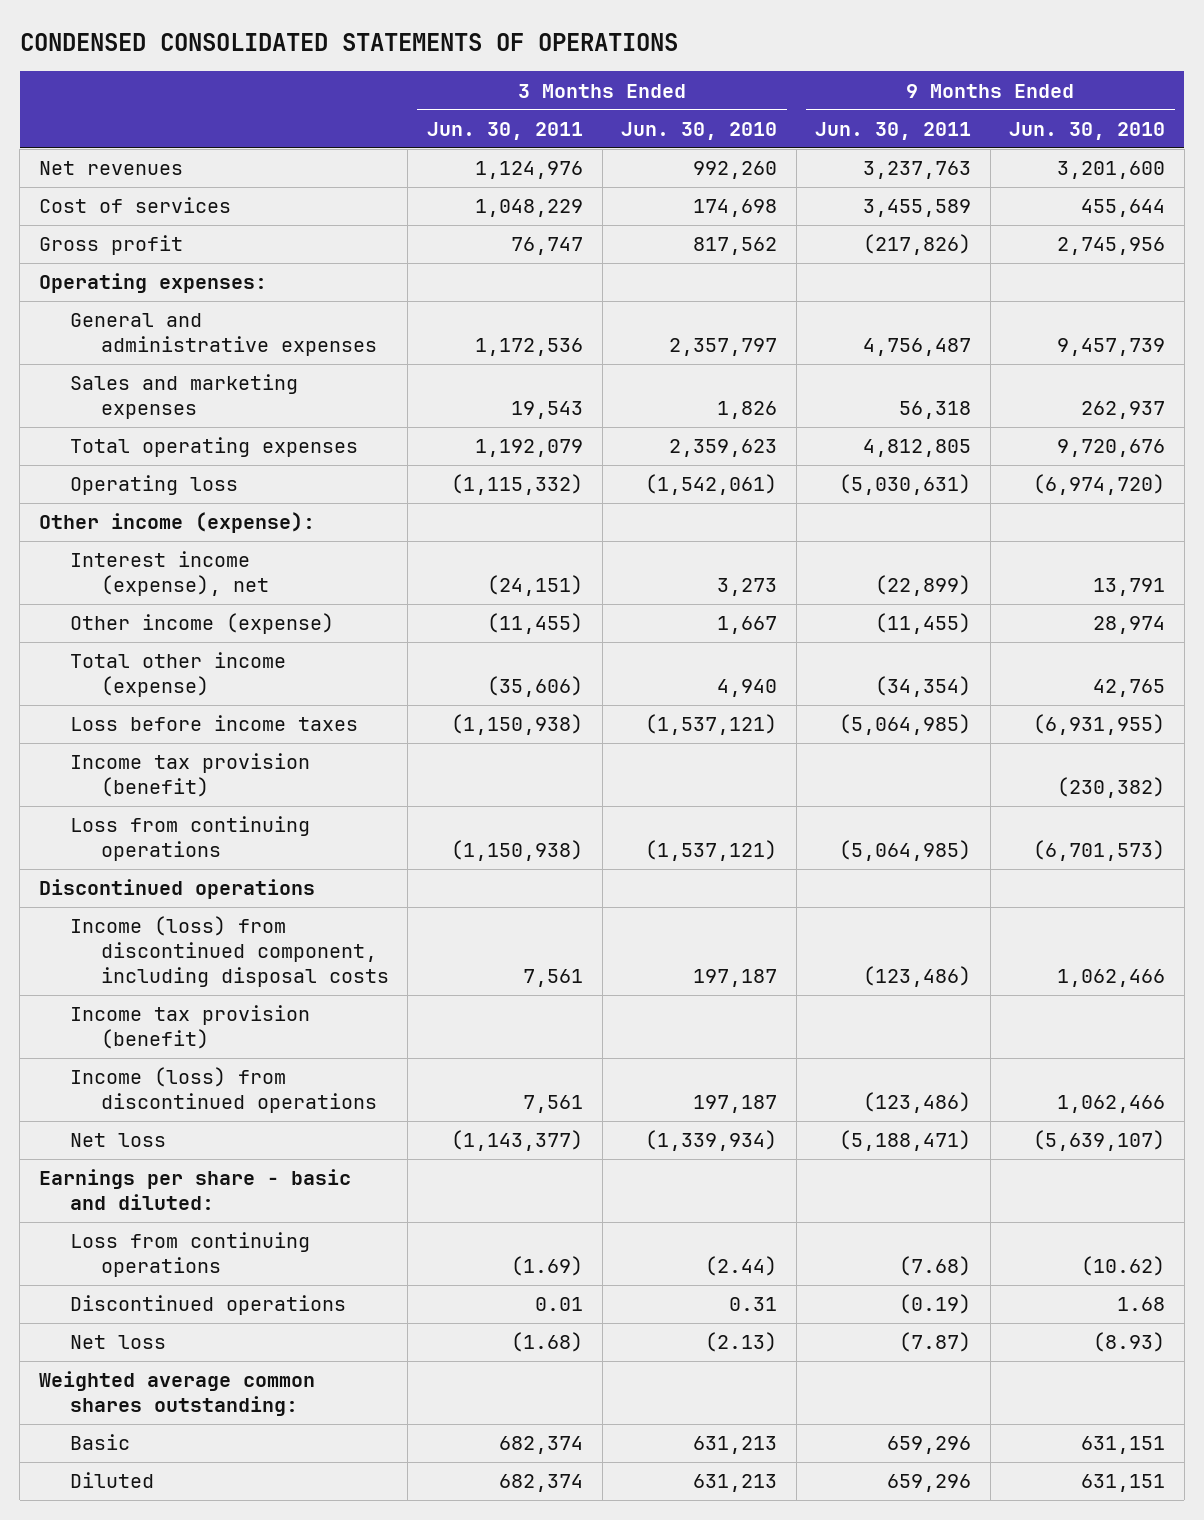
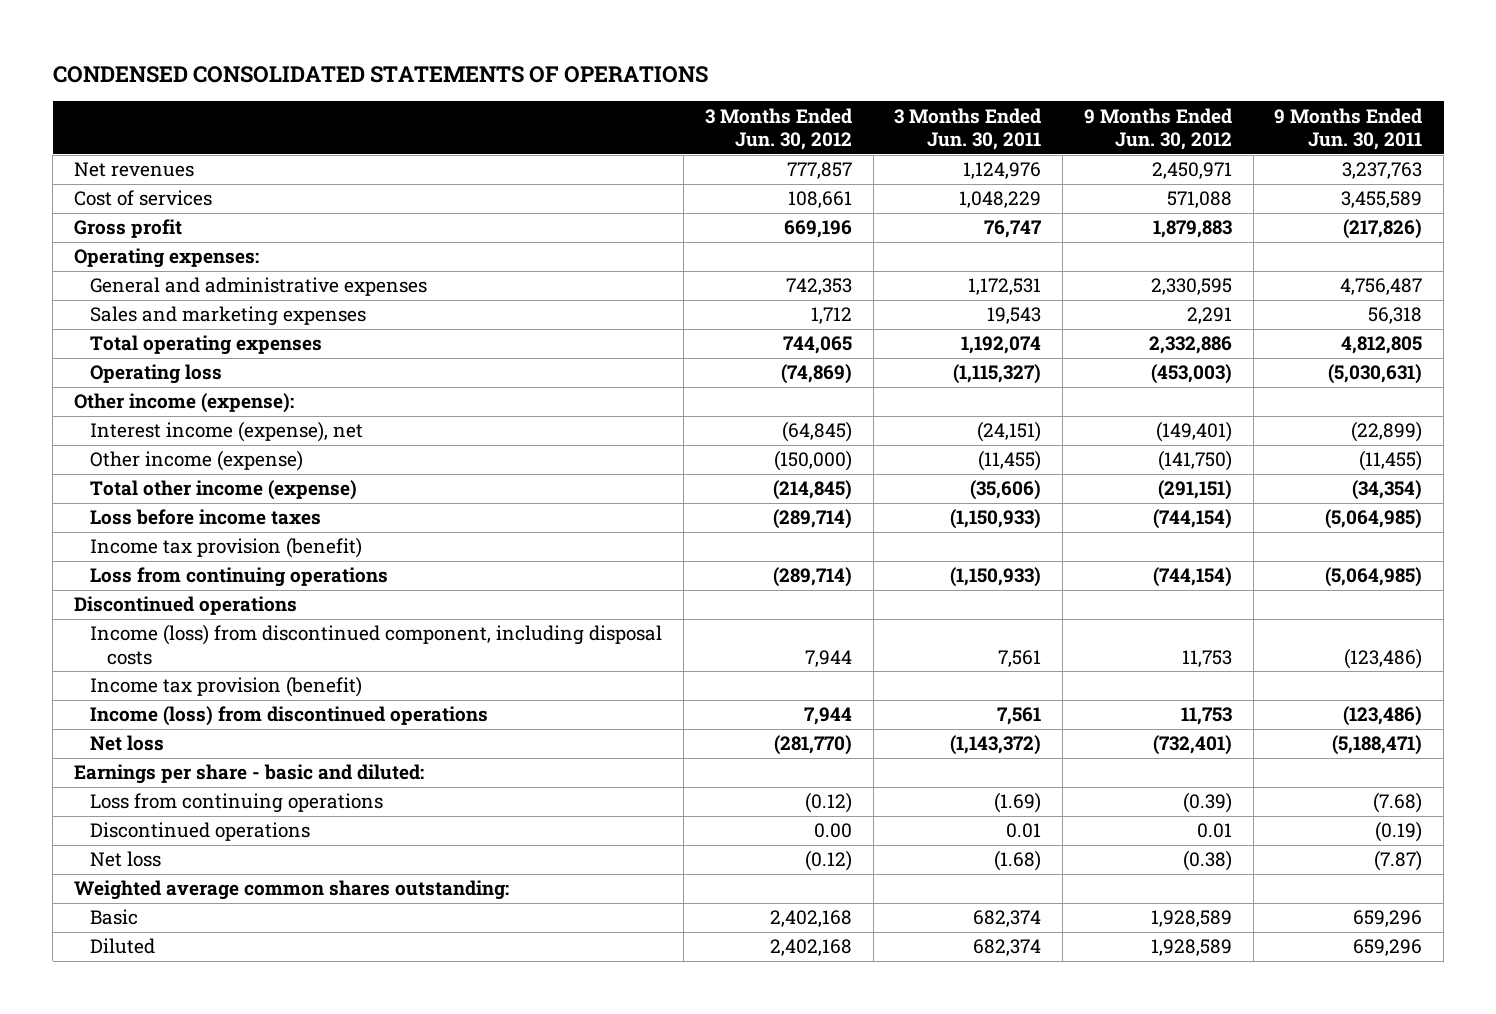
[621,122,778,141] Jun. 30, 2010 -> none
[1009,122,1166,141] Jun. 30, 2010 -> none
none -> [704,107,852,150] 3 Months Ended Jun. 30, 2012
none -> [1083,107,1232,150] 9 Months Ended Jun. 30, 2012
[474,338,583,357] 1,172,536 -> [968,278,1042,296] 1,172,531
[474,439,583,458] 1,192,079 -> [961,336,1042,355] 1,192,074
[450,474,583,496] (1,115,332) -> [953,364,1042,385] (1,115,327)
[450,714,583,736] (1,150,938) -> [950,509,1042,530] (1,150,933)
[450,840,583,862] (1,150,938) -> [950,567,1042,588] (1,150,933)
[450,1130,583,1152] (1,143,377) -> [950,735,1042,756] (1,143,372)

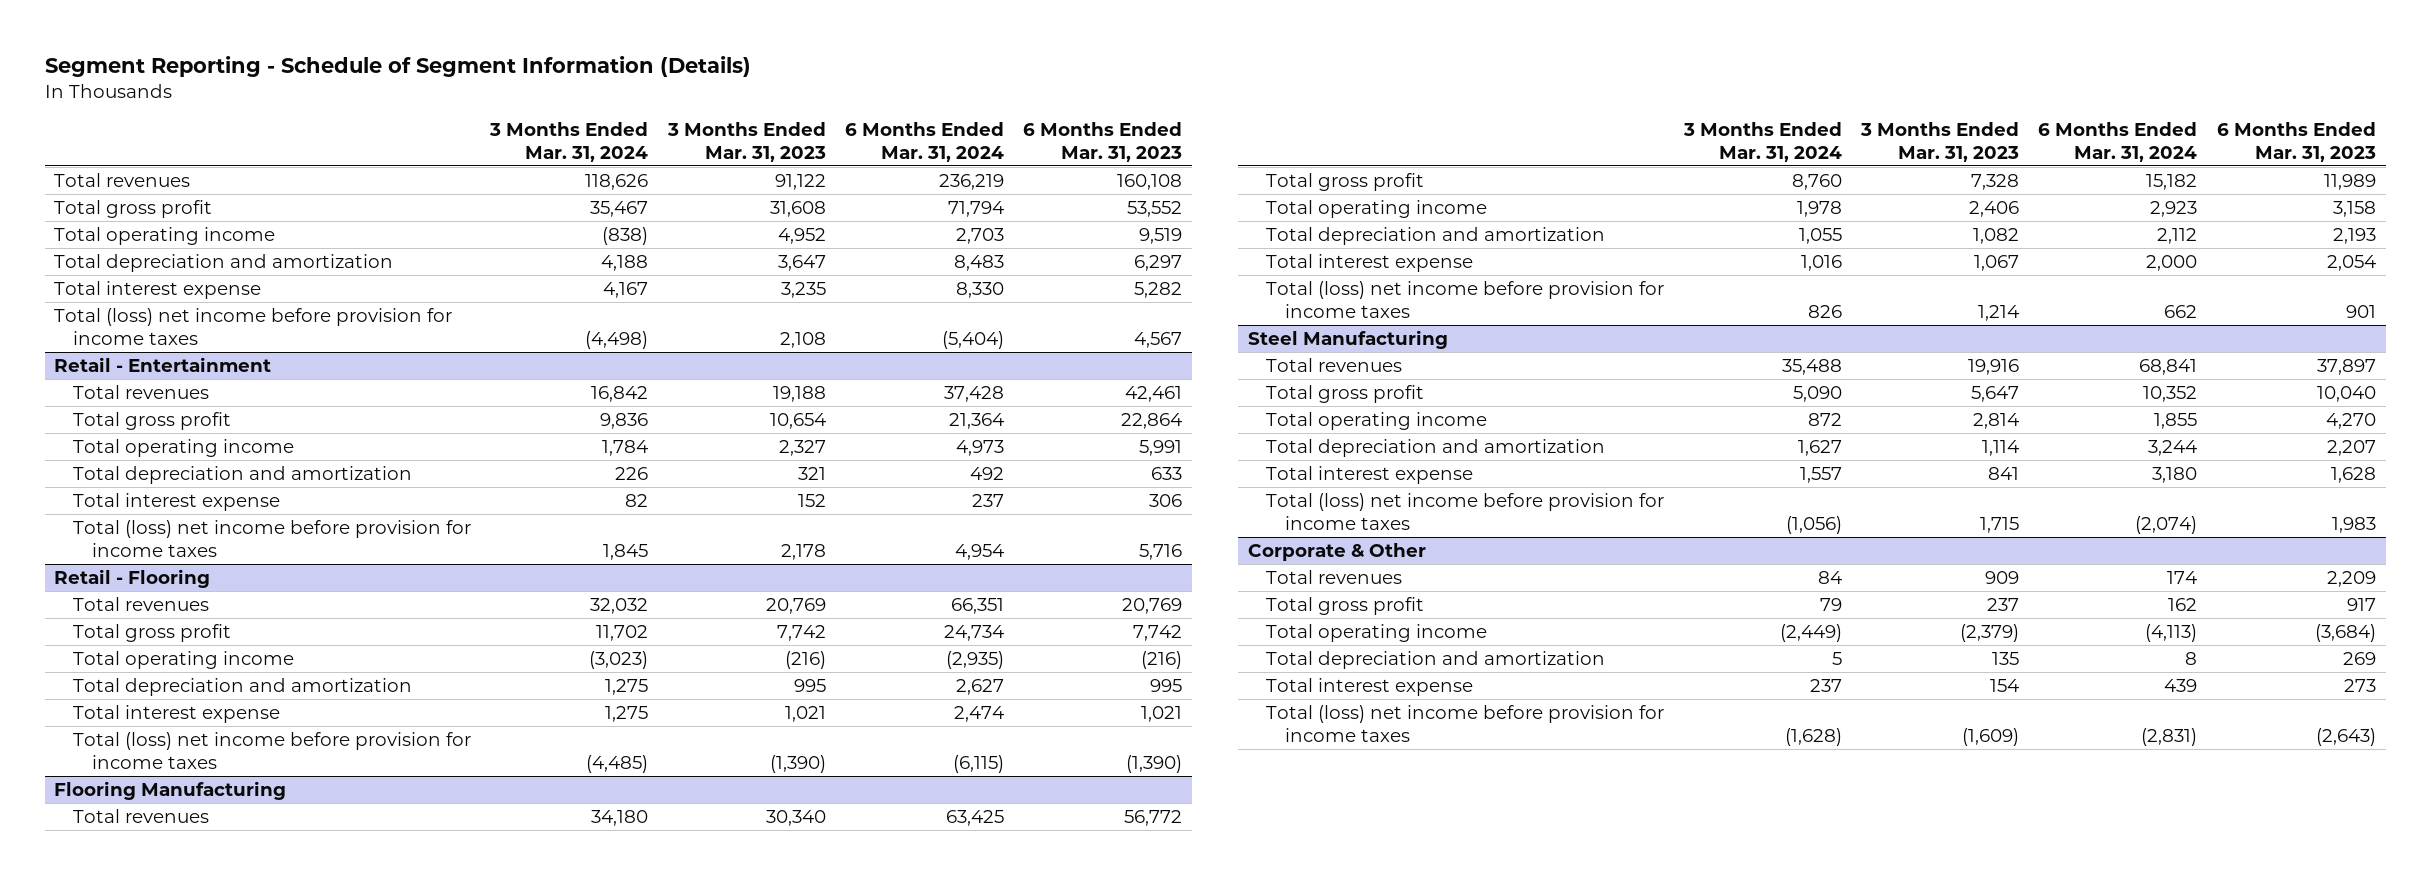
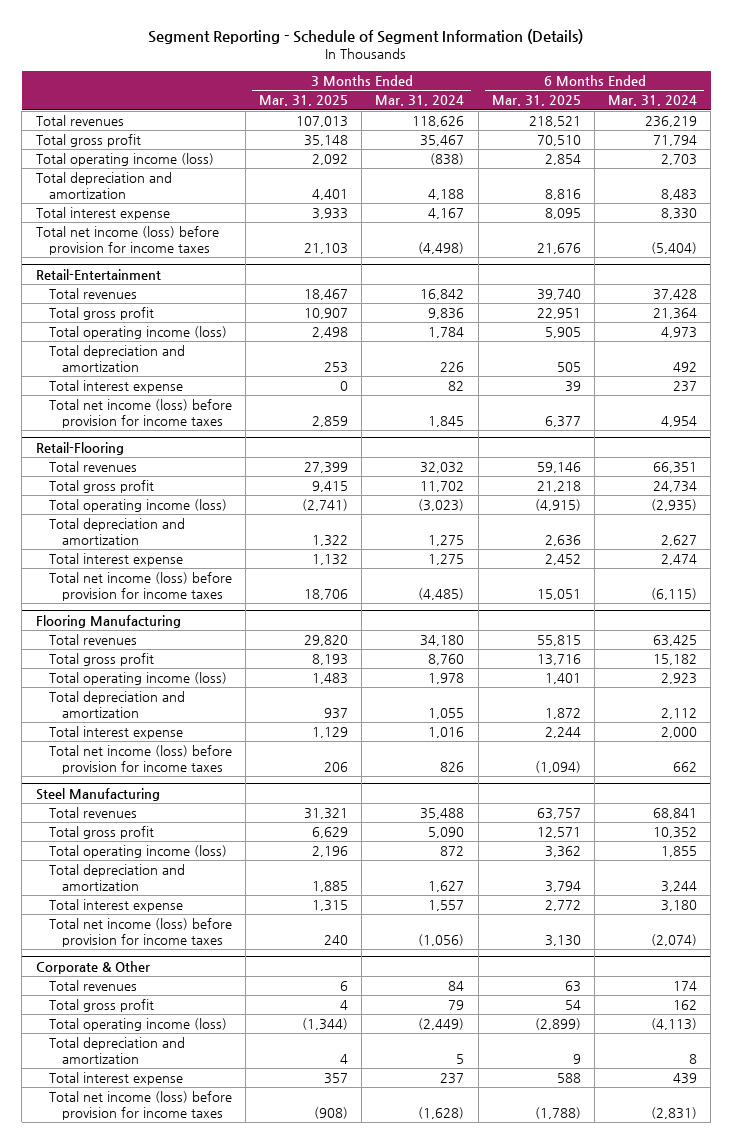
[666,122,826,162] 3 Months Ended Mar. 31, 2023 -> none
[1023,122,1183,162] 6 Months Ended Mar. 31, 2023 -> none
none -> [258,95,348,107] Mar. 31, 2025
none -> [491,95,581,107] Mar. 31, 2025
[54,227,276,246] Total operating income -> [35,153,214,167] Total operating income (loss)
[54,308,453,345] Total (loss) net income before provision for income taxes -> [35,226,219,255] Total net income (loss) before provision for income taxes
[54,357,272,373] Retail - Entertainment -> [35,268,161,280] Retail-Entertainment
[72,439,294,458] Total operating income -> [48,326,227,340] Total operating income (loss)
[72,520,471,557] Total (loss) net income before provision for income taxes -> [48,399,232,428] Total net income (loss) before provision for income taxes
[54,569,211,589] Retail - Flooring -> [35,441,124,455] Retail-Flooring
[72,651,294,670] Total operating income -> [48,499,227,513] Total operating income (loss)
[72,732,471,769] Total (loss) net income before provision for income taxes -> [48,572,232,601] Total net income (loss) before provision for income taxes
[1266,200,1488,219] Total operating income -> [48,672,227,686] Total operating income (loss)
[1266,281,1665,318] Total (loss) net income before provision for income taxes -> [48,745,232,774] Total net income (loss) before provision for income taxes
[1266,412,1488,431] Total operating income -> [48,845,227,859] Total operating income (loss)
[1266,493,1665,530] Total (loss) net income before provision for income taxes -> [48,918,232,947] Total net income (loss) before provision for income taxes
[1266,624,1488,643] Total operating income -> [48,1018,227,1032] Total operating income (loss)
[1266,705,1665,742] Total (loss) net income before provision for income taxes -> [48,1091,232,1120] Total net income (loss) before provision for income taxes

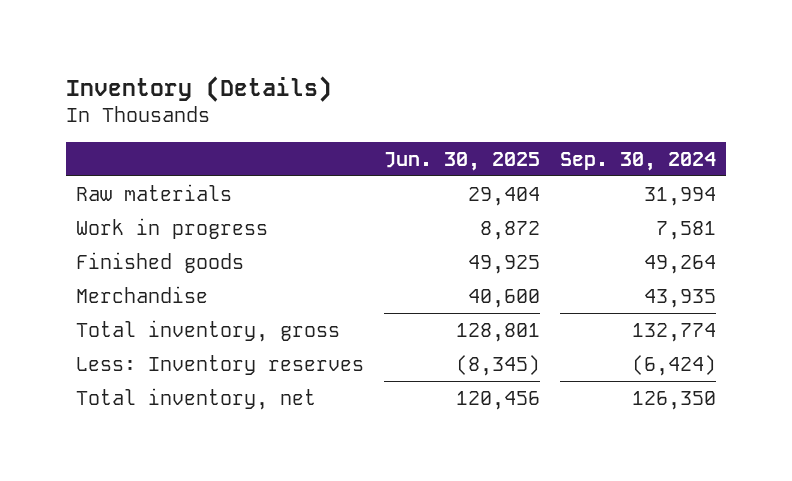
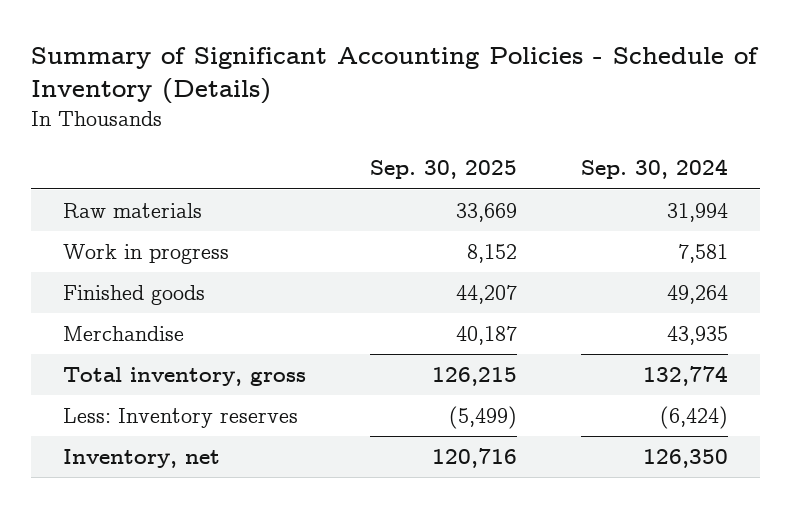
[66,76,333,103] Inventory (Details) -> [30,46,759,104] Summary of Significant Accounting Policies - Schedule of Inventory (Details)
[383,151,540,171] Jun. 30, 2025 -> none
none -> [369,160,517,180] Sep. 30, 2025
[76,387,317,410] Total inventory, net -> [62,449,220,469] Inventory, net

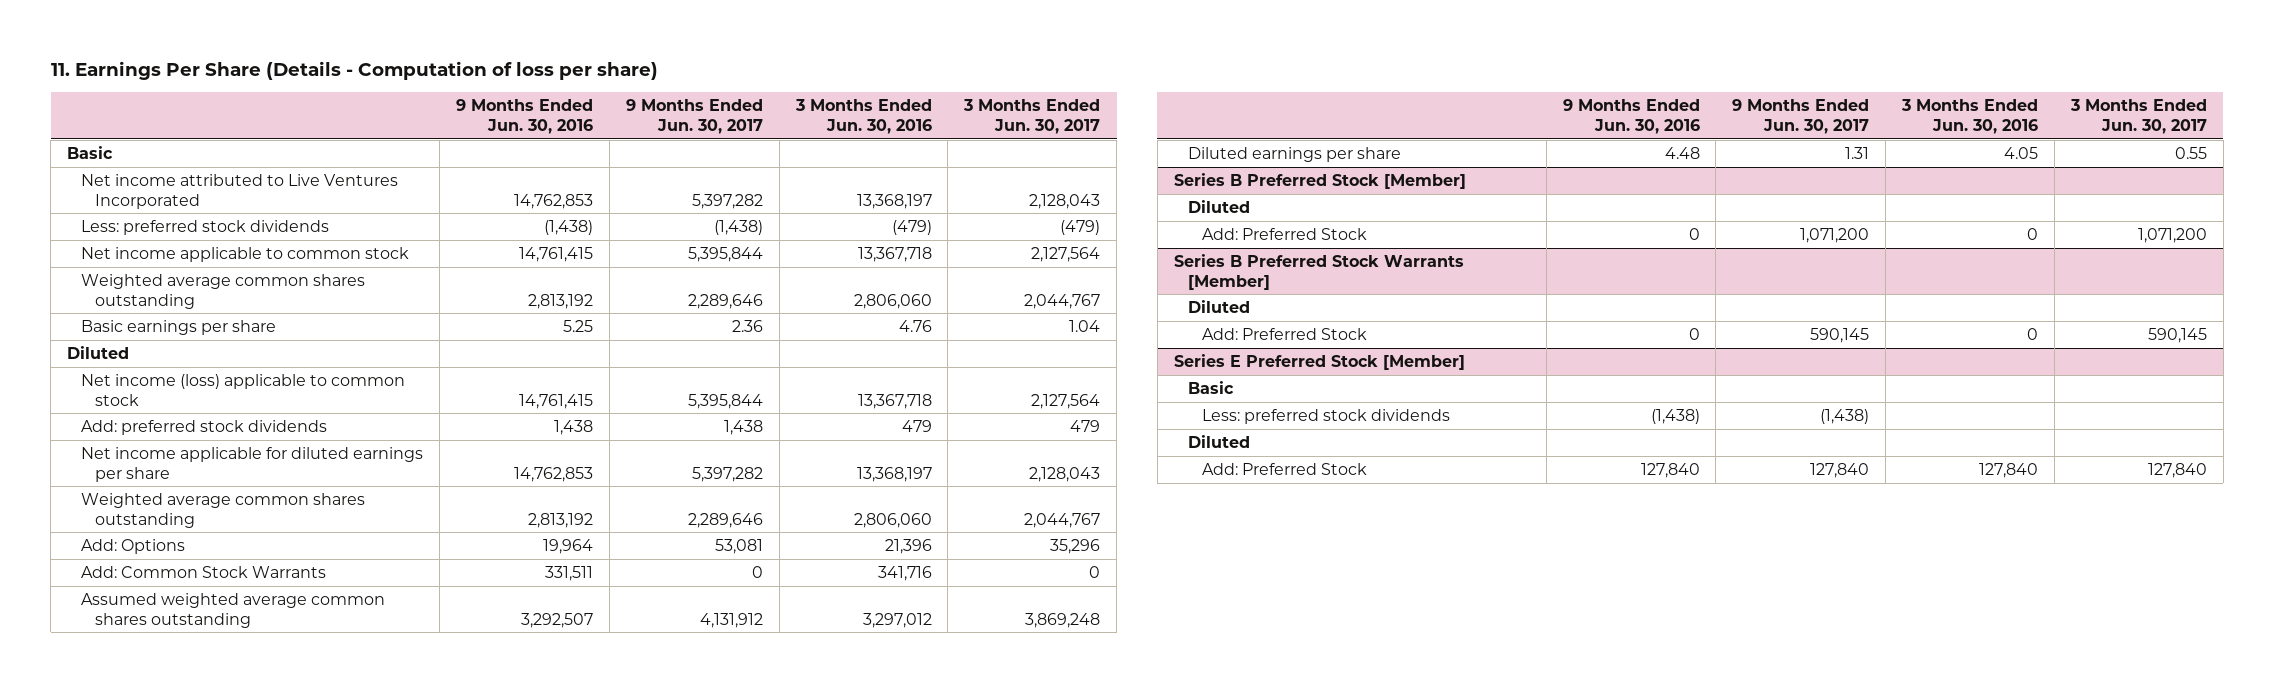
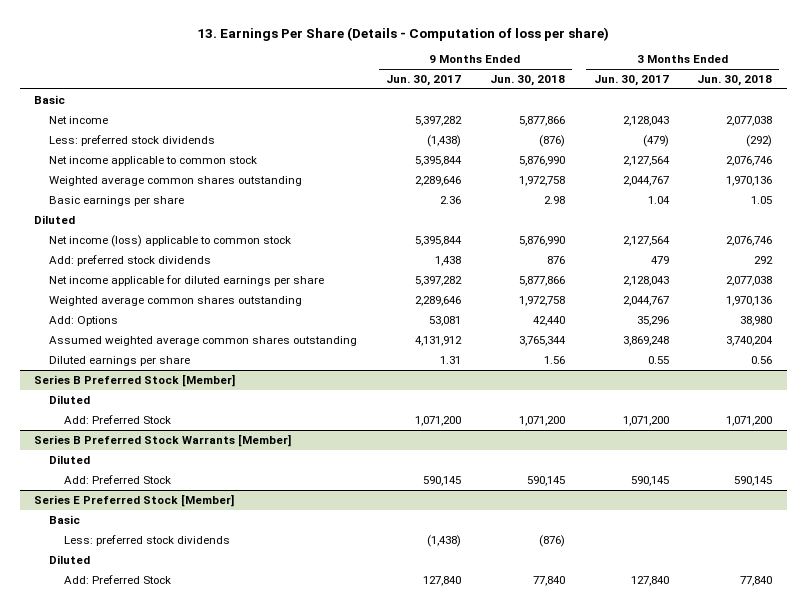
[50,60,658,80] 11. Earnings Per Share (Details - Computation of loss per share) -> [197,26,610,41] 13. Earnings Per Share (Details - Computation of loss per share)
[456,99,594,134] 9 Months Ended Jun. 30, 2016 -> none
[794,99,932,134] 3 Months Ended Jun. 30, 2016 -> none
none -> [489,74,565,86] Jun. 30, 2018
none -> [697,74,773,86] Jun. 30, 2018
[81,174,399,209] Net income attributed to Live Ventures Incorporated -> [49,115,109,124] Net income
[81,566,327,579] Add: Common Stock Warrants -> none

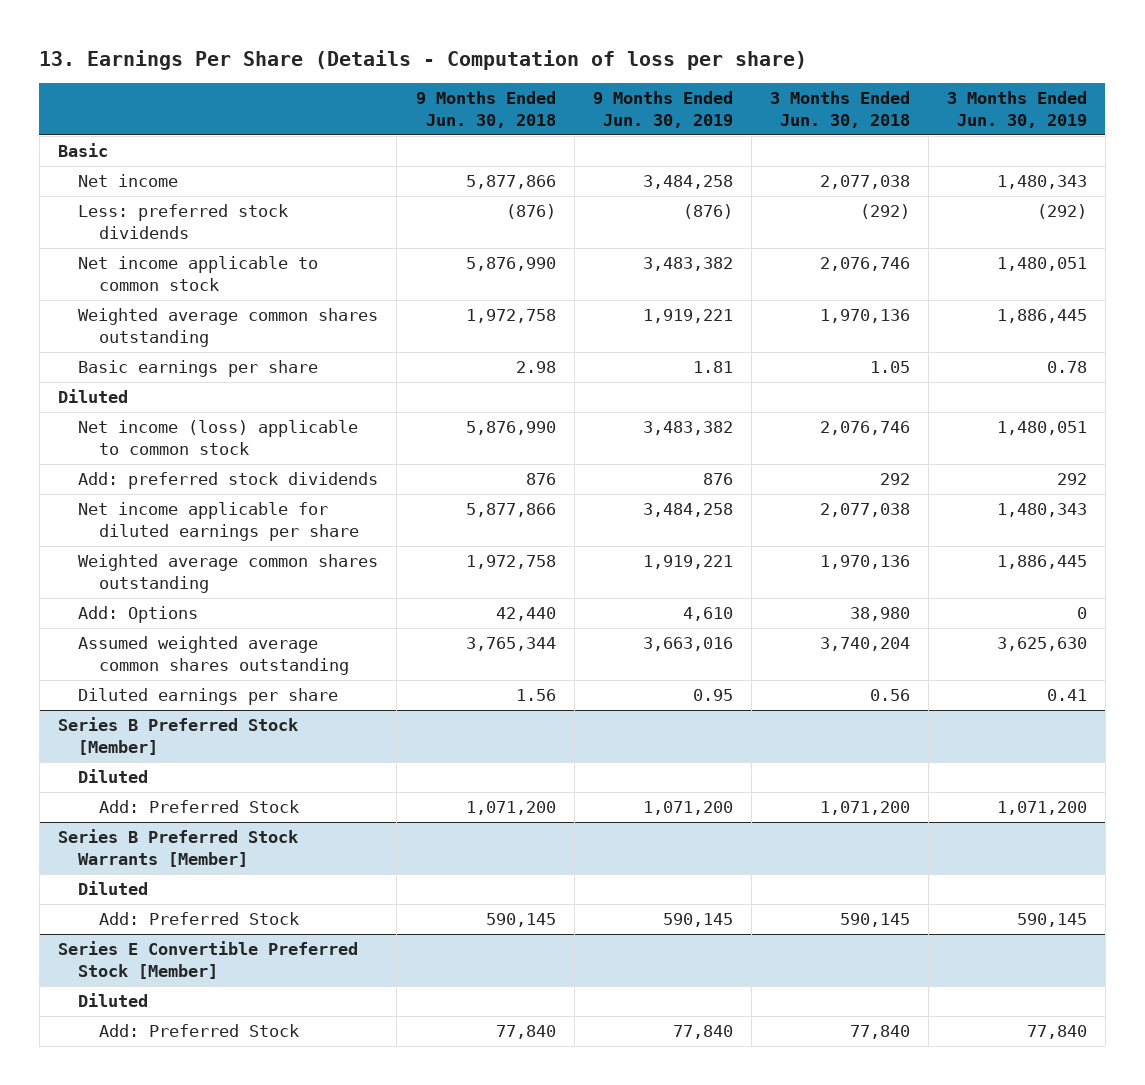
[385,74,461,86] Jun. 30, 2017 -> none
[593,74,669,86] Jun. 30, 2017 -> none
none -> [592,91,733,129] 9 Months Ended Jun. 30, 2019
none -> [946,91,1087,129] 3 Months Ended Jun. 30, 2019
[49,514,81,524] Basic -> none
[64,534,231,546] Less: preferred stock dividends -> none
[34,493,235,507] Series E Preferred Stock [Member] -> [57,941,358,980] Series E Convertible Preferred Stock [Member]

